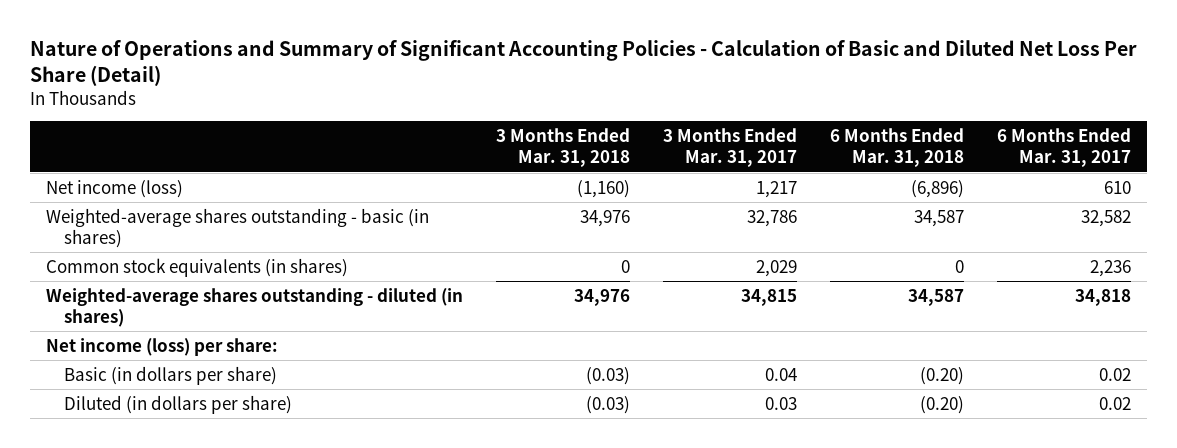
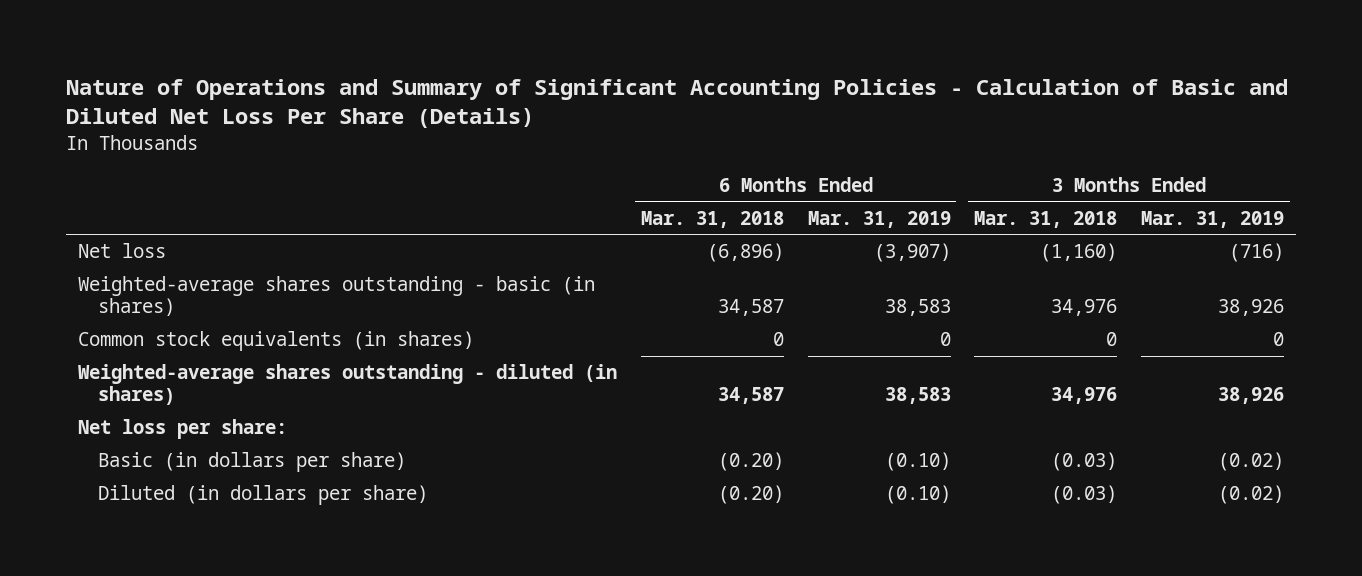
[29,39,1137,86] Nature of Operations and Summary of Significant Accounting Policies - Calculation of Basic and Diluted Net Loss Per Share (Detail) -> [65,79,1288,129] Nature of Operations and Summary of Significant Accounting Policies - Calculation of Basic and Diluted Net Loss Per Share (Details)
[663,128,798,168] 3 Months Ended Mar. 31, 2017 -> none
[996,128,1131,168] 6 Months Ended Mar. 31, 2017 -> none
none -> [807,210,951,228] Mar. 31, 2019
none -> [1141,210,1285,228] Mar. 31, 2019
[46,179,184,198] Net income (loss) -> [77,243,166,259] Net loss
[46,337,279,356] Net income (loss) per share: -> [77,419,287,440] Net loss per share:

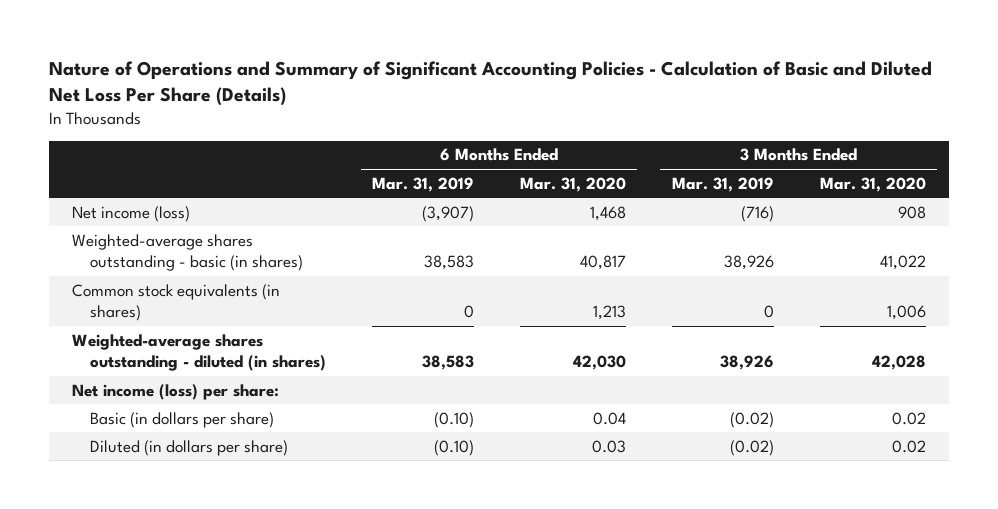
[640,210,784,228] Mar. 31, 2018 -> none
[974,210,1118,228] Mar. 31, 2018 -> none
none -> [519,176,626,192] Mar. 31, 2020
none -> [819,176,926,192] Mar. 31, 2020
[77,243,166,259] Net loss -> [72,205,191,222] Net income (loss)
[77,419,287,440] Net loss per share: -> [72,383,280,400] Net income (loss) per share:

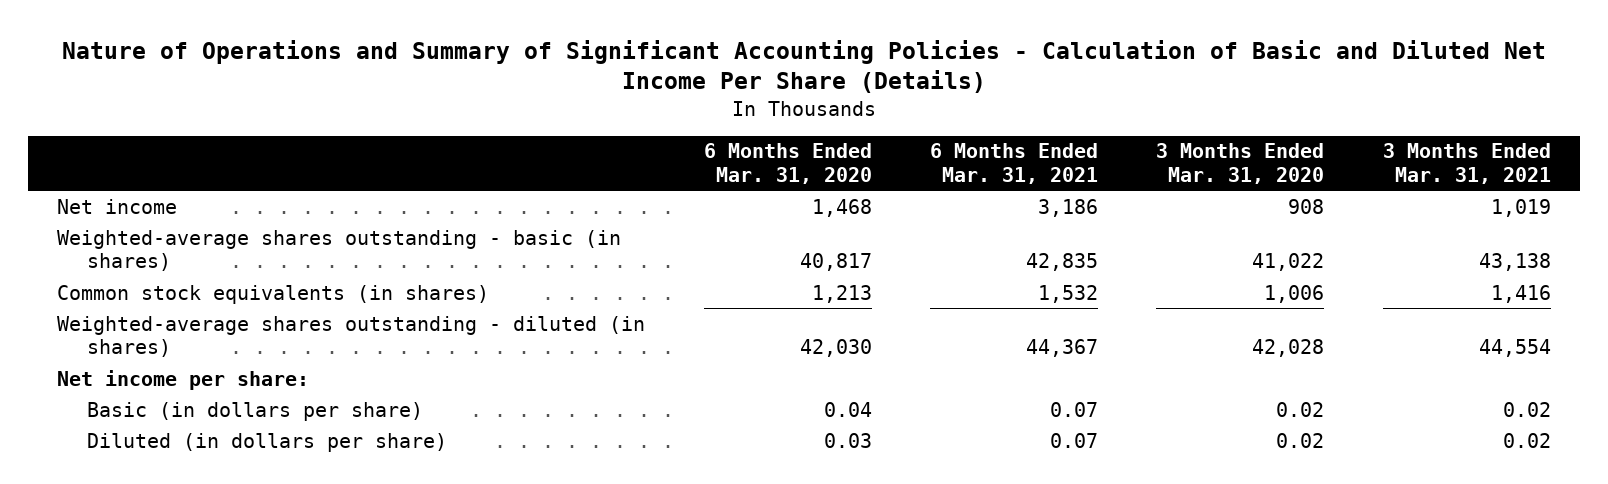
[49,61,933,107] Nature of Operations and Summary of Significant Accounting Policies - Calculation of Basic and Diluted Net Loss Per Share (Details) -> [61,39,1546,94] Nature of Operations and Summary of Significant Accounting Policies - Calculation of Basic and Diluted Net Income Per Share (Details)
[372,176,475,192] Mar. 31, 2019 -> none
[671,176,774,192] Mar. 31, 2019 -> none
none -> [929,143,1098,185] 6 Months Ended Mar. 31, 2021
none -> [1382,143,1551,185] 3 Months Ended Mar. 31, 2021
[72,205,191,222] Net income (loss) -> [57,198,178,214] Net income
[72,383,280,400] Net income (loss) per share: -> [57,369,310,390] Net income per share:

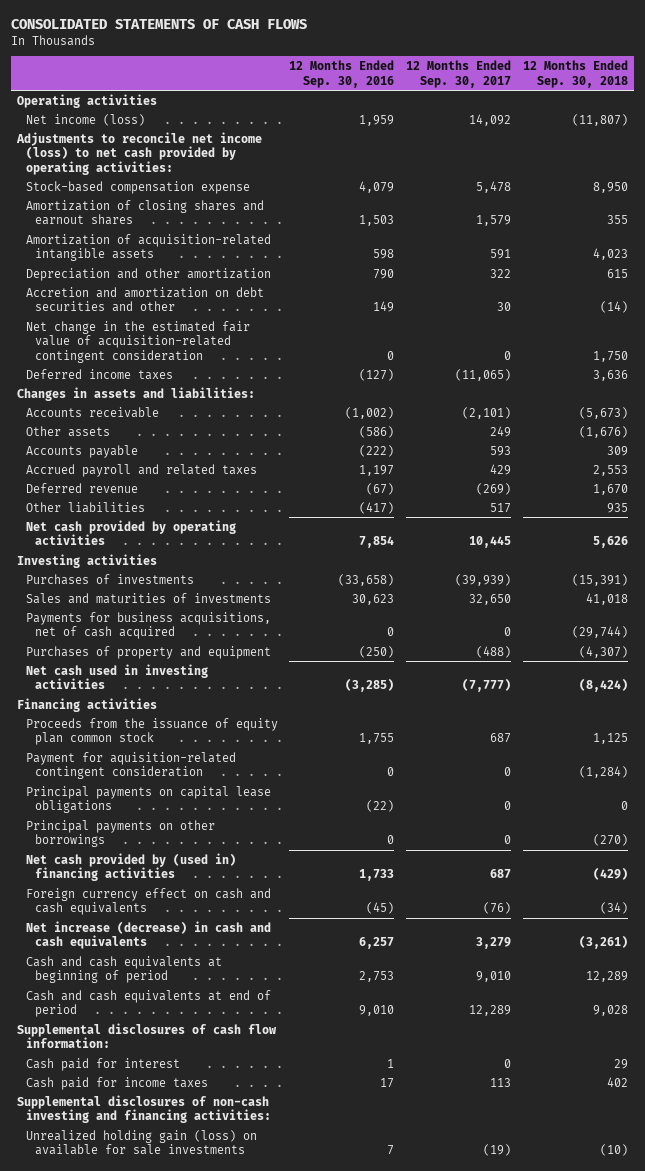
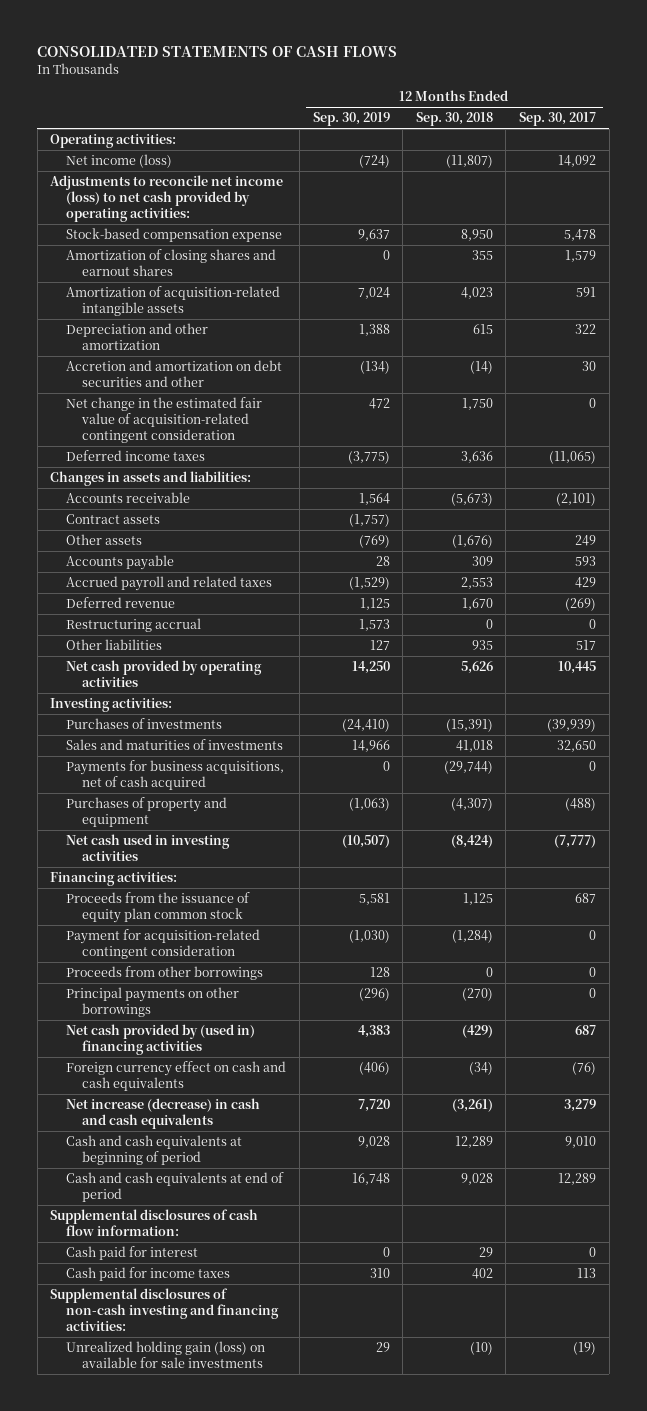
[289,60,395,88] 12 Months Ended Sep. 30, 2016 -> none
none -> [312,112,390,127] Sep. 30, 2019
[16,93,157,108] Operating activities -> [50,134,177,149] Operating activities:
none -> [66,514,161,525] Contract assets
none -> [66,618,202,633] Restructuring accrual
[16,553,157,568] Investing activities -> [50,698,173,713] Investing activities:
[16,697,157,712] Financing activities -> [50,872,178,887] Financing activities:
[25,785,271,814] Principal payments on capital lease obligations -> none
[25,751,236,780] Payment for aquisition-related contingent consideration -> [66,929,261,960] Payment for acquisition-related contingent consideration
none -> [66,966,264,981] Proceeds from other borrowings

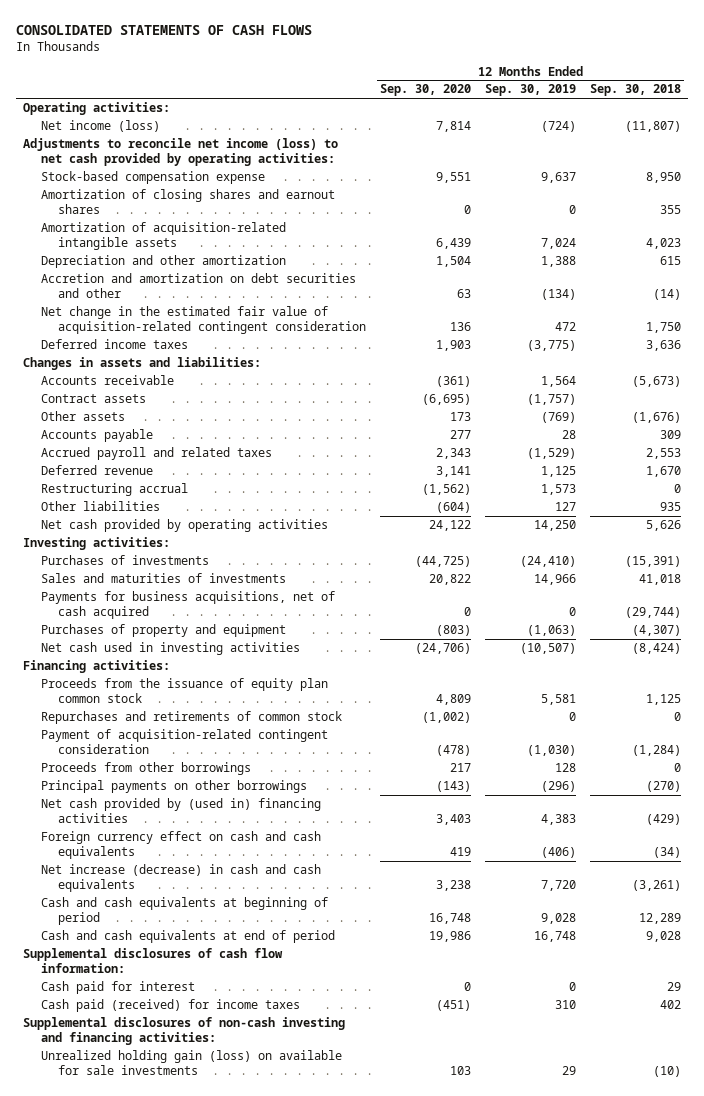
[519,112,597,127] Sep. 30, 2017 -> none
none -> [380,84,472,97] Sep. 30, 2020
none -> [40,711,342,725] Repurchases and retirements of common stock
[66,929,261,960] Payment for acquisition-related contingent consideration -> [40,729,328,755] Payment of acquisition-related contingent consideration
[66,1267,231,1282] Cash paid for income taxes -> [40,999,300,1013] Cash paid (received) for income taxes

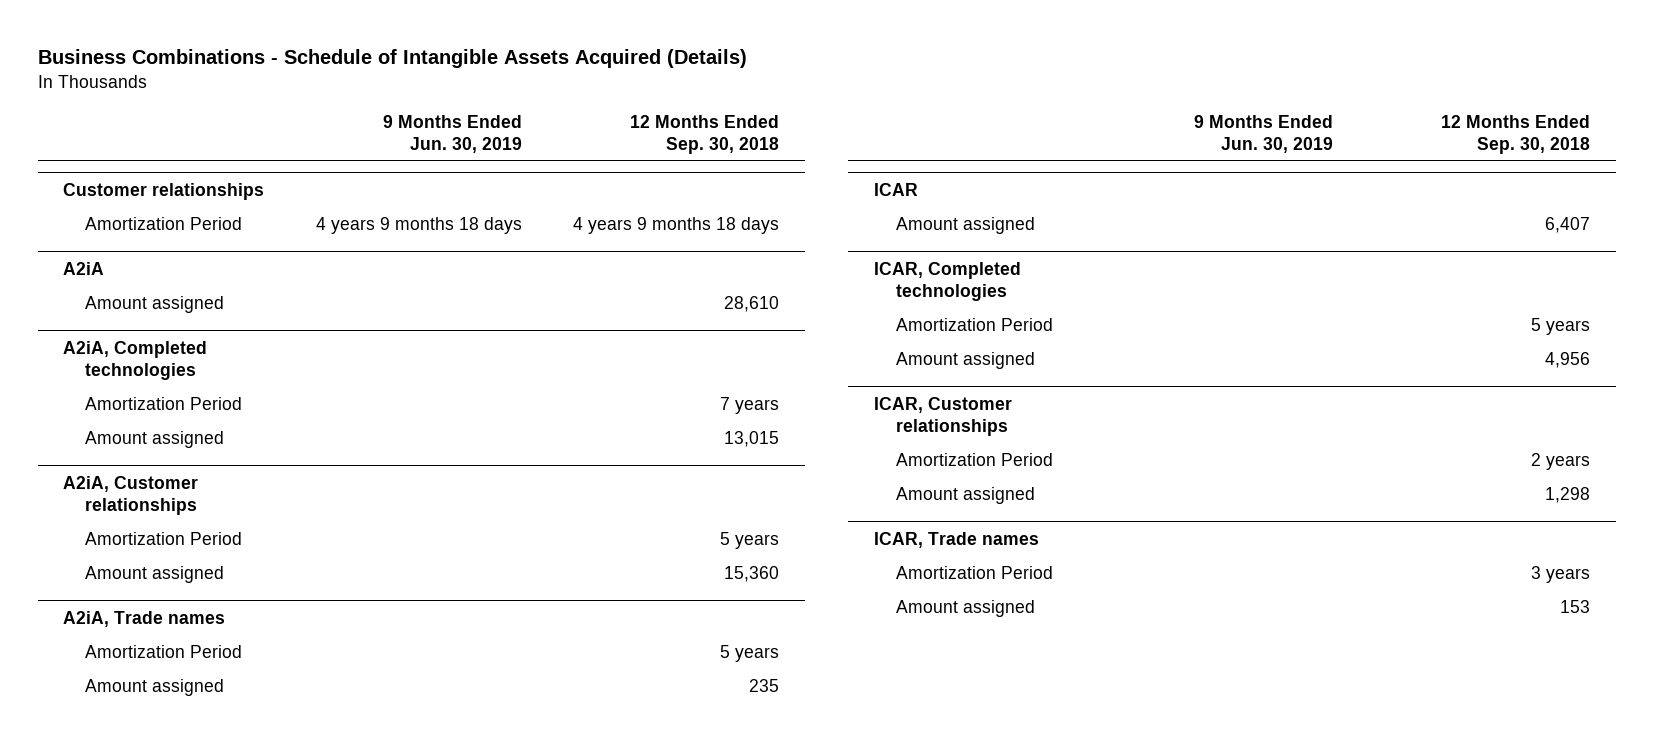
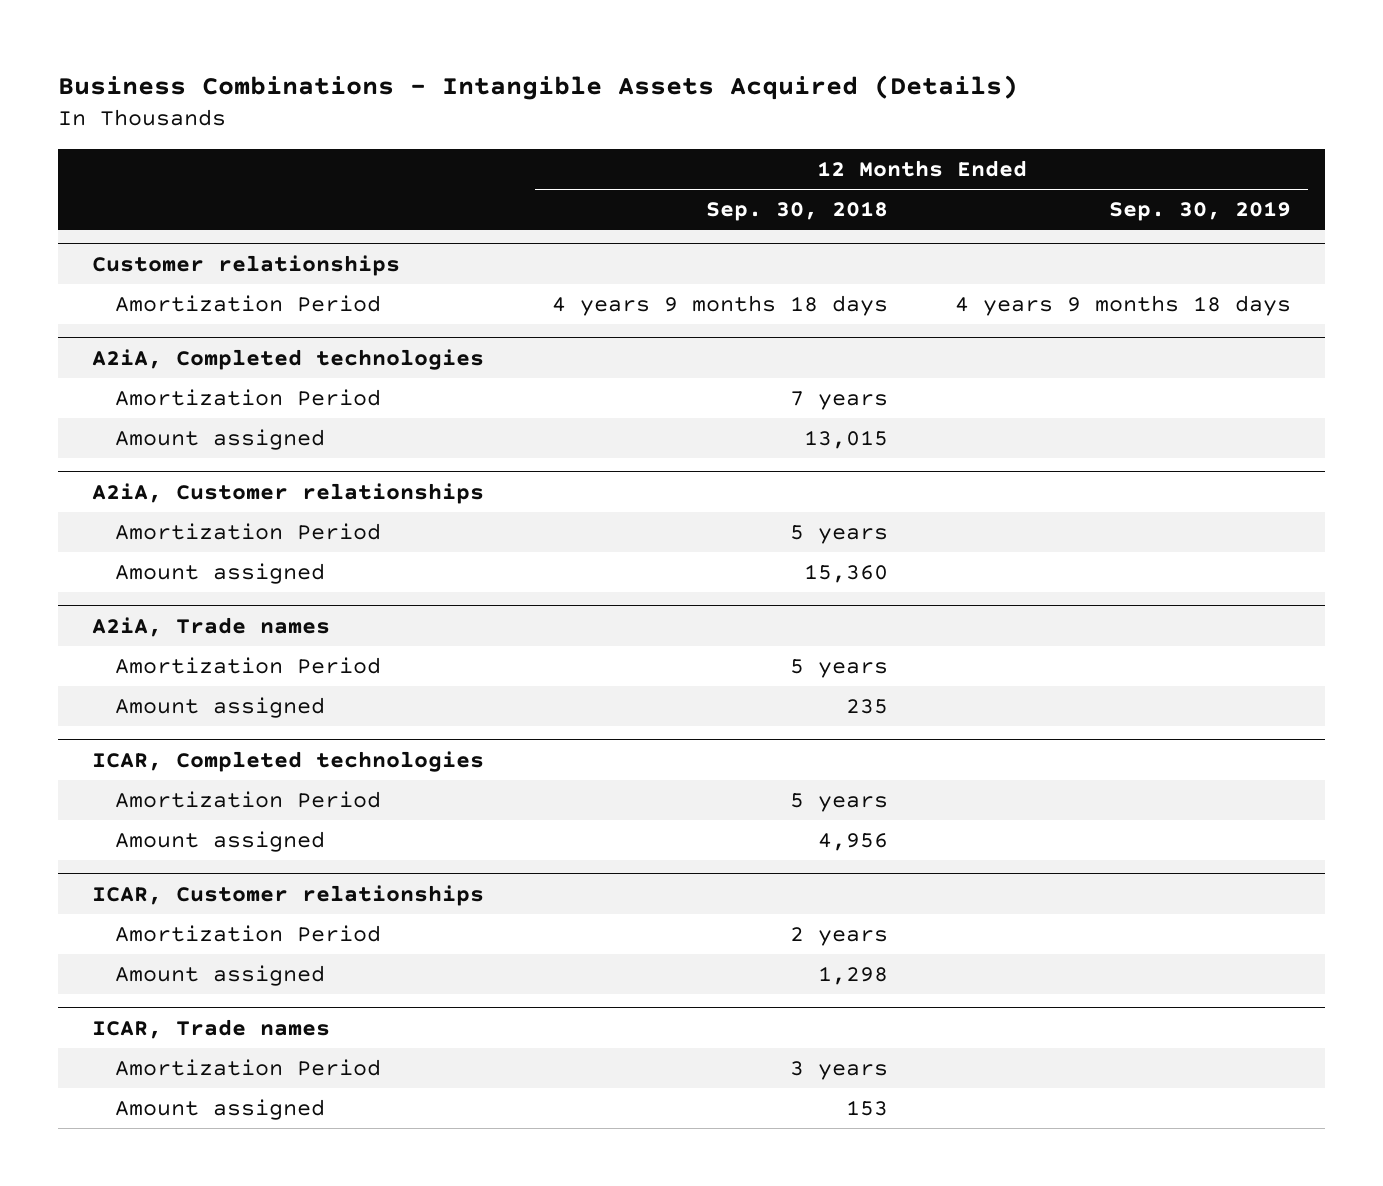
[37,49,747,69] Business Combinations - Schedule of Intangible Assets Acquired (Details) -> [57,74,1018,100] Business Combinations - Intangible Assets Acquired (Details)
[382,115,522,153] 9 Months Ended Jun. 30, 2019 -> none
none -> [1109,201,1292,222] Sep. 30, 2019
[63,261,105,275] A2iA -> none
[84,296,224,314] Amount assigned -> none
[874,182,919,196] ICAR -> none
[895,217,1035,235] Amount assigned -> none

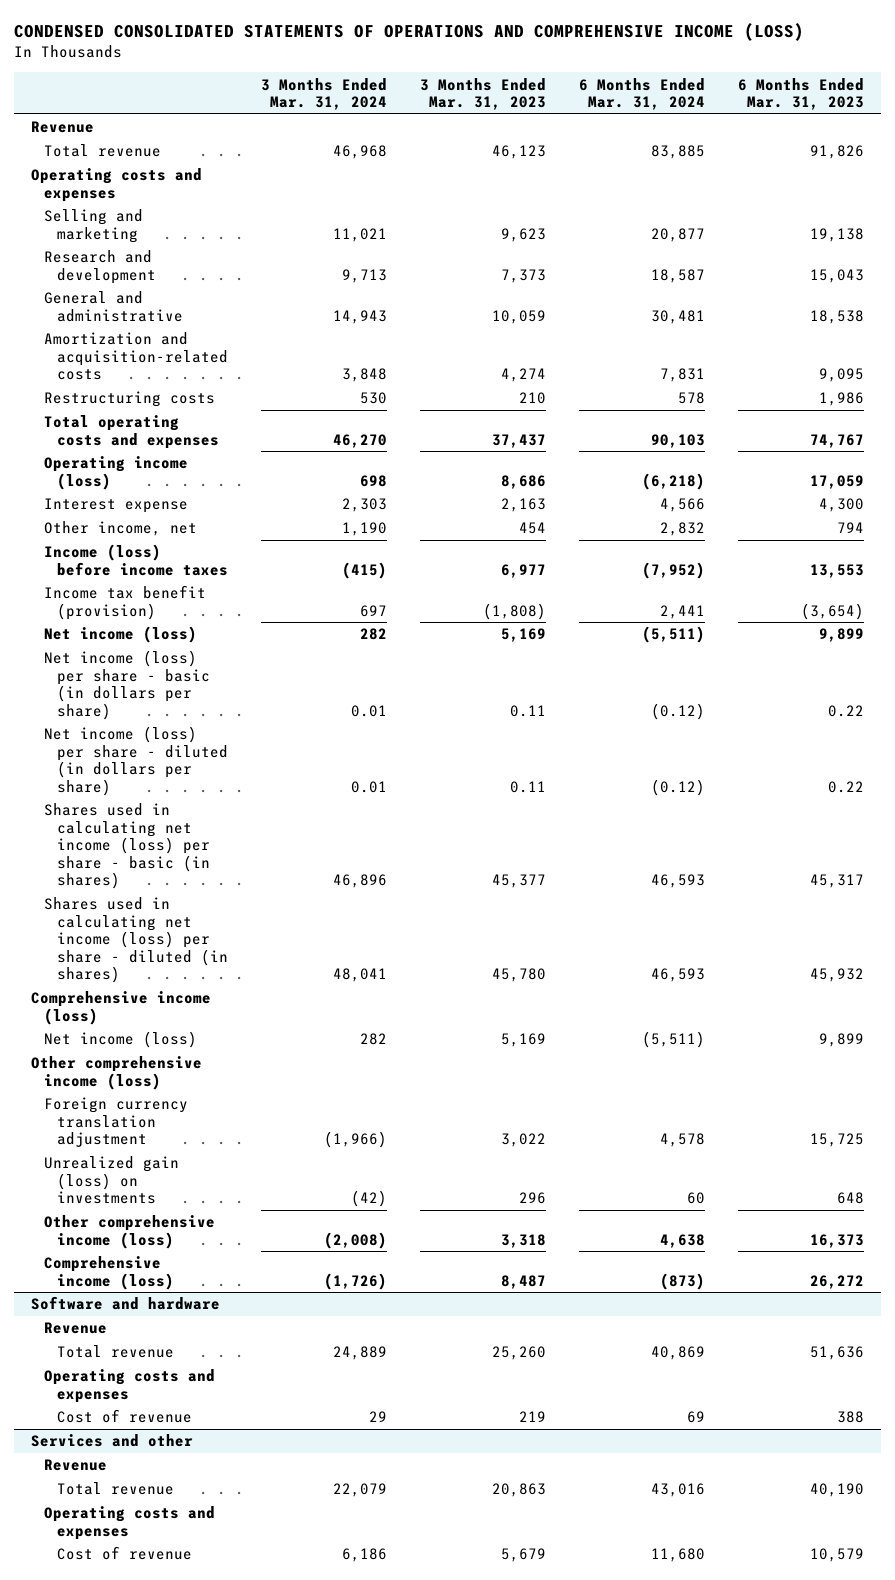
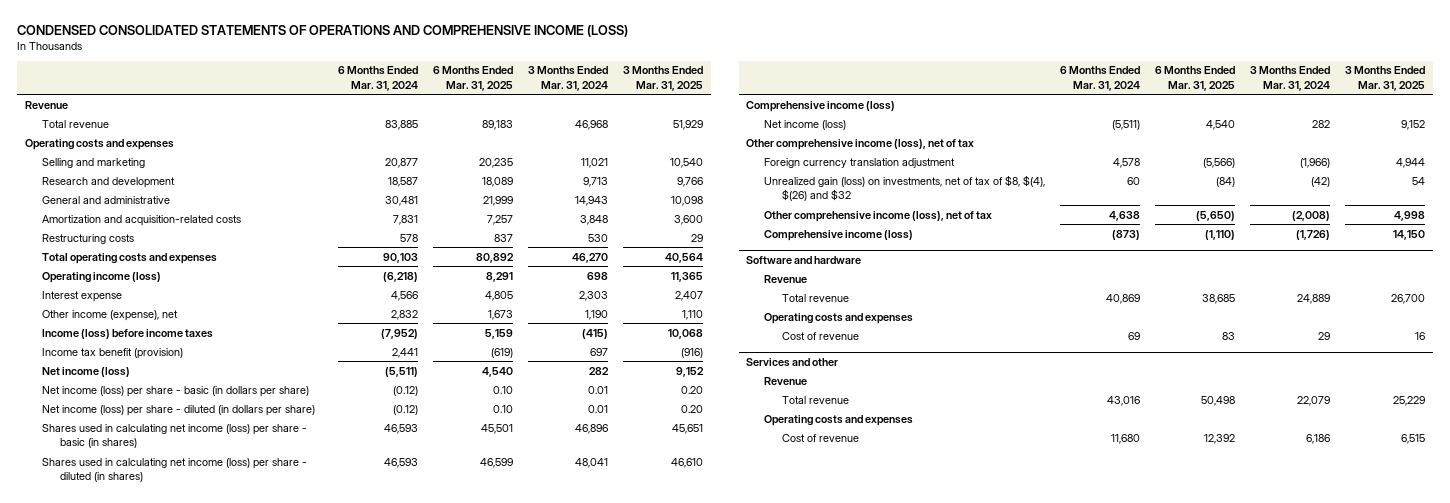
[419,77,546,111] 3 Months Ended Mar. 31, 2023 -> none
[738,77,865,111] 6 Months Ended Mar. 31, 2023 -> none
none -> [433,66,514,92] 6 Months Ended Mar. 31, 2025
none -> [623,66,704,92] 3 Months Ended Mar. 31, 2025
[43,521,197,537] Other income, net -> [42,309,179,321] Other income (expense), net
[30,1056,202,1090] Other comprehensive income (loss) -> [746,138,975,150] Other comprehensive income (loss), net of tax
[43,1156,179,1205] Unrealized gain (loss) on investments -> [763,174,1045,202] Unrealized gain (loss) on investments, net of tax of $8, $(4), $(26) and $32
[43,1215,215,1249] Other comprehensive income (loss) -> [763,210,992,222] Other comprehensive income (loss), net of tax

